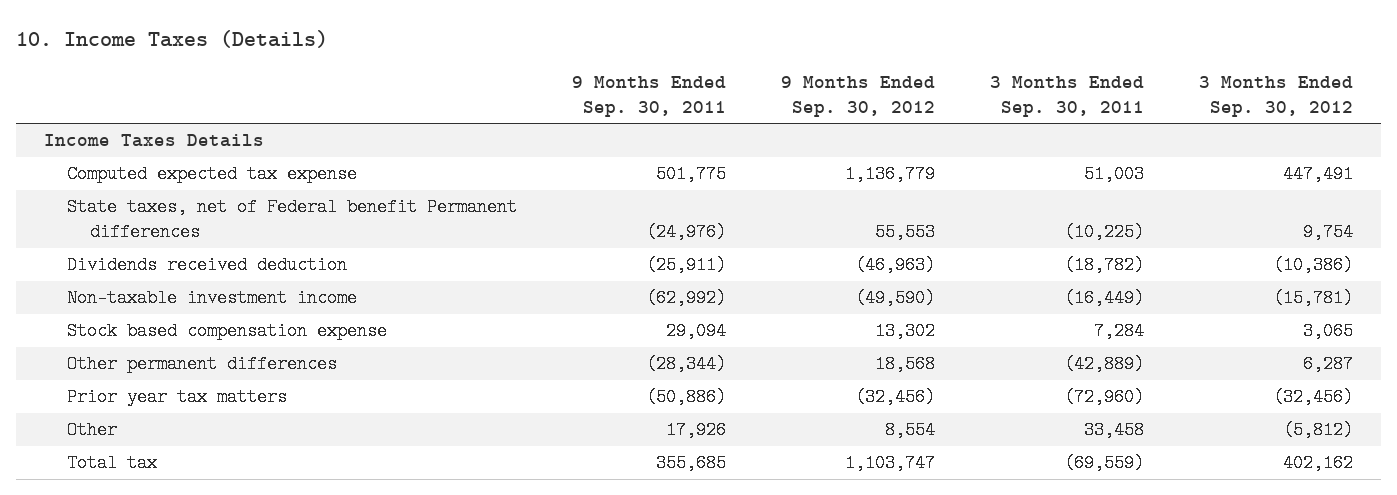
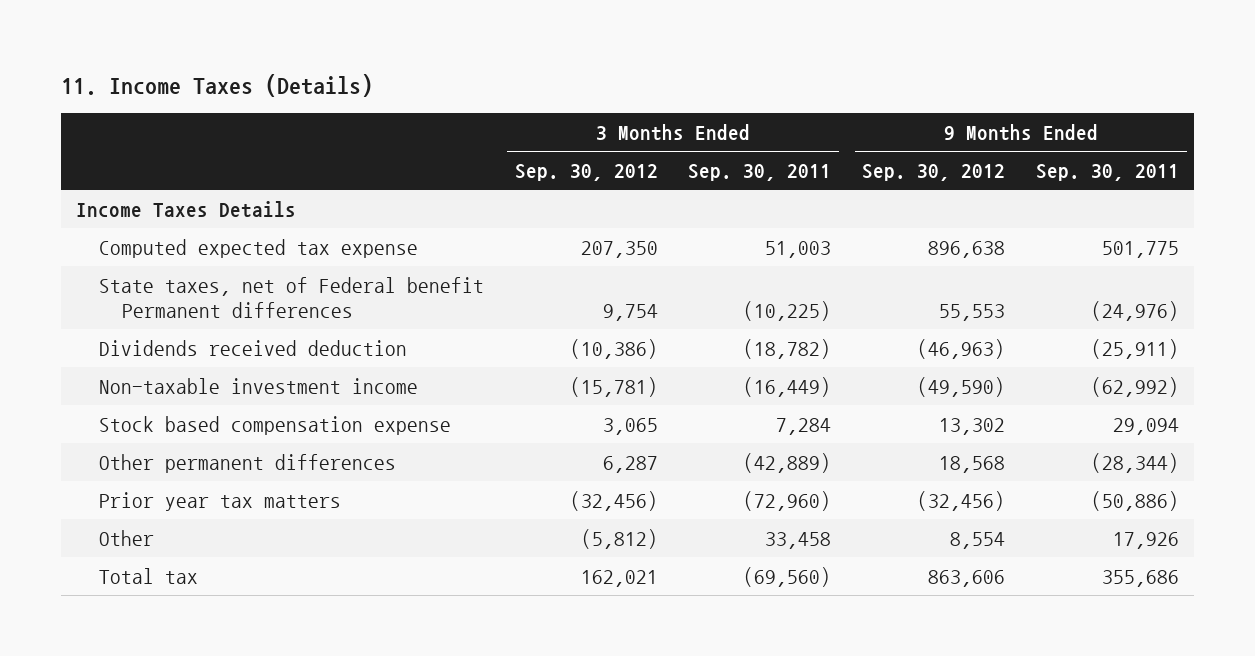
[15,30,328,49] 10. Income Taxes (Details) -> [60,73,373,97] 11. Income Taxes (Details)
[845,165,936,184] 1,136,779 -> [928,240,1006,258] 896,638
[1283,165,1354,184] 447,491 -> [580,240,658,258] 207,350
[655,454,726,473] 355,685 -> [1101,569,1179,587] 355,686
[845,454,936,473] 1,103,747 -> [928,569,1006,587] 863,606
[1064,454,1145,473] (69,559) -> [743,566,832,587] (69,560)
[1283,454,1354,473] 402,162 -> [580,569,658,587] 162,021

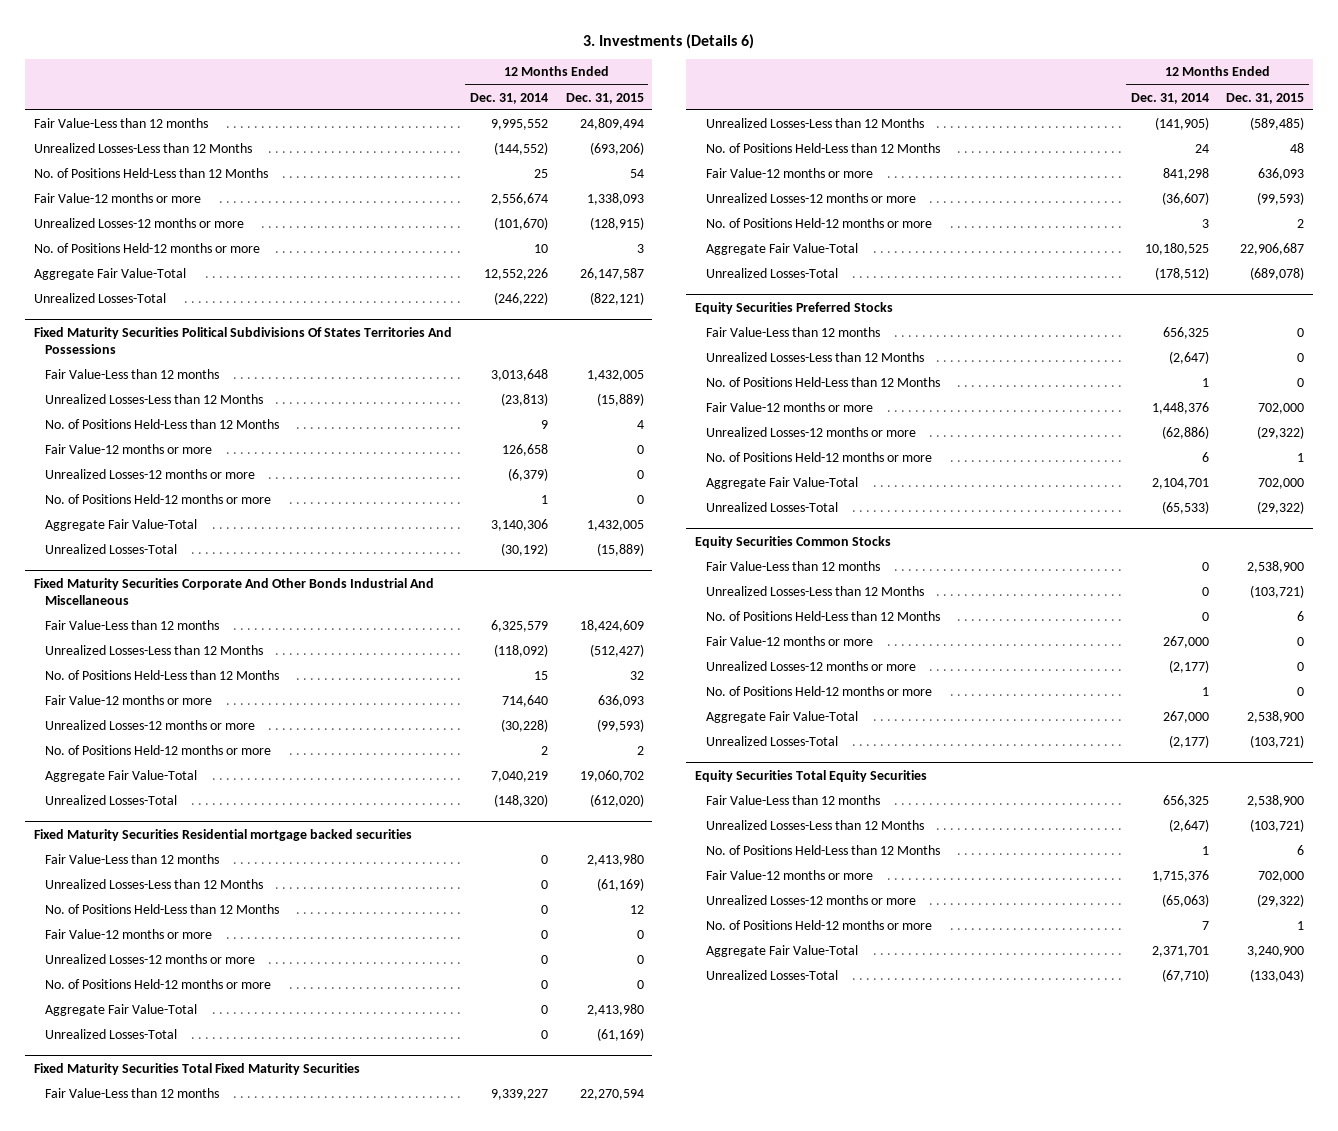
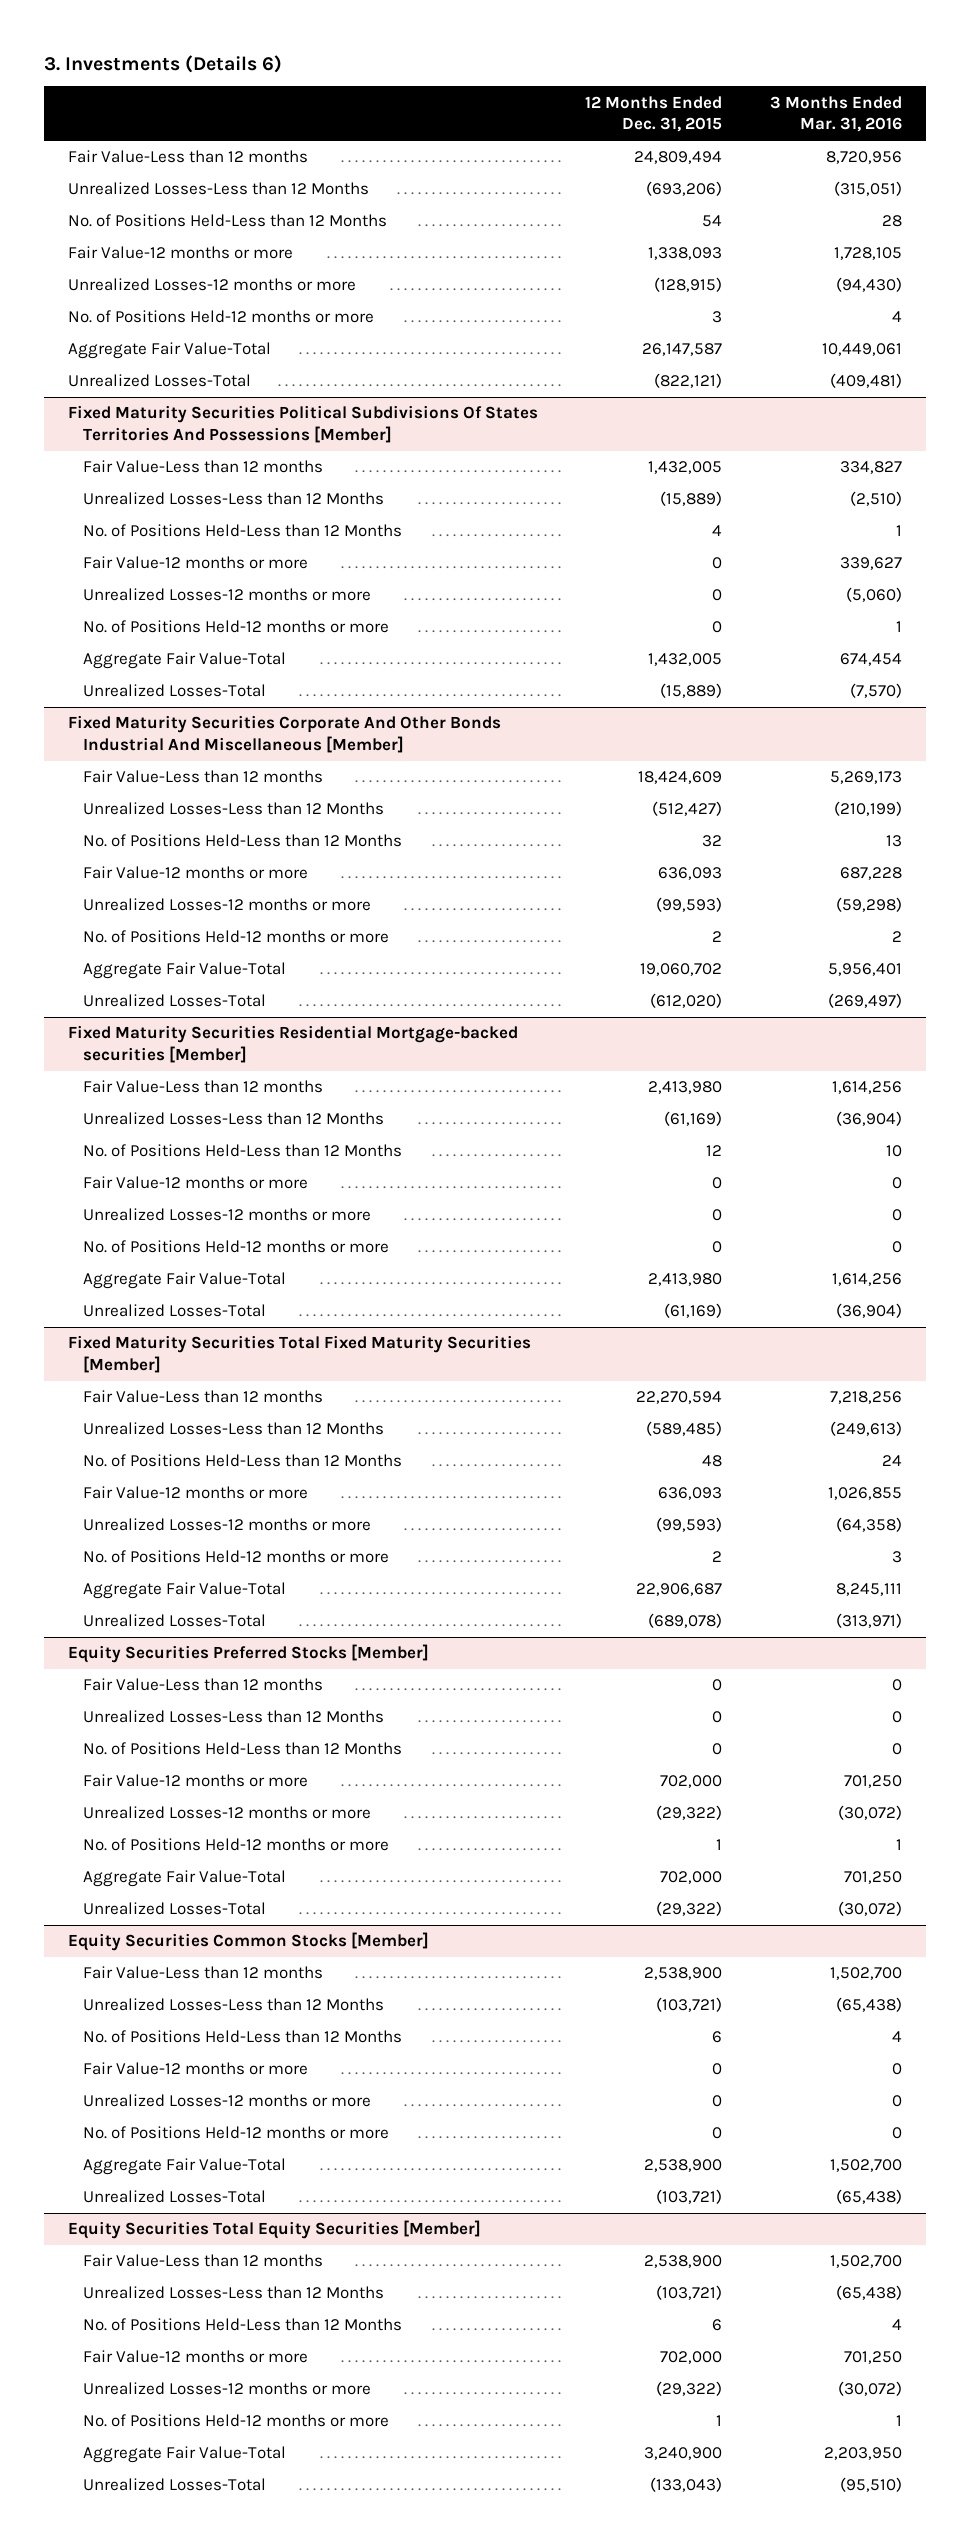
[469,92,548,104] Dec. 31, 2014 -> none
none -> [769,95,902,133] 3 Months Ended Mar. 31, 2016
[33,326,452,355] Fixed Maturity Securities Political Subdivisions Of States Territories And Possessions -> [67,405,538,443] Fixed Maturity Securities Political Subdivisions Of States Territories And Possessions [Member]
[33,577,434,606] Fixed Maturity Securities Corporate And Other Bonds Industrial And Miscellaneous -> [67,715,501,753] Fixed Maturity Securities Corporate And Other Bonds Industrial And Miscellaneous [Member]
[33,828,412,841] Fixed Maturity Securities Residential mortgage backed securities -> [67,1025,518,1063] Fixed Maturity Securities Residential Mortgage-backed securities [Member]
[33,1062,360,1075] Fixed Maturity Securities Total Fixed Maturity Securities -> [67,1335,531,1373] Fixed Maturity Securities Total Fixed Maturity Securities [Member]
[694,301,893,314] Equity Securities Preferred Stocks -> [67,1644,429,1664] Equity Securities Preferred Stocks [Member]
[694,535,891,548] Equity Securities Common Stocks -> [67,1932,429,1952] Equity Securities Common Stocks [Member]
[694,769,927,782] Equity Securities Total Equity Securities -> [67,2220,481,2240] Equity Securities Total Equity Securities [Member]

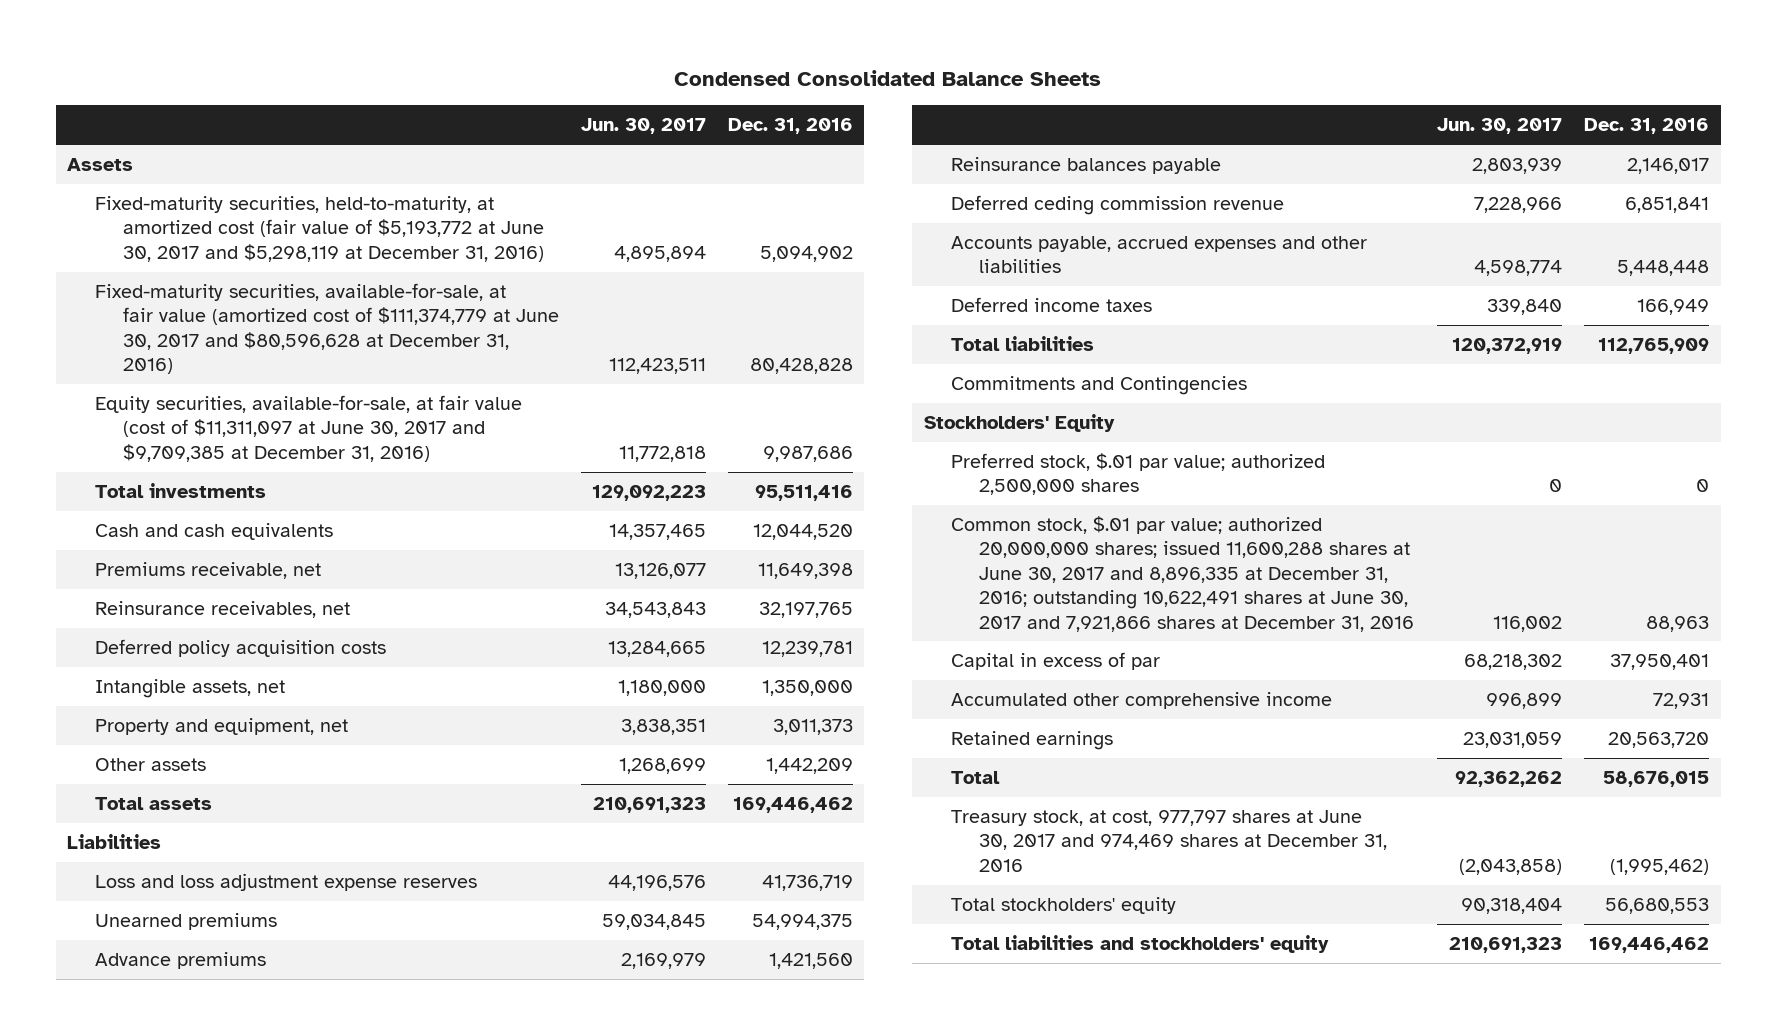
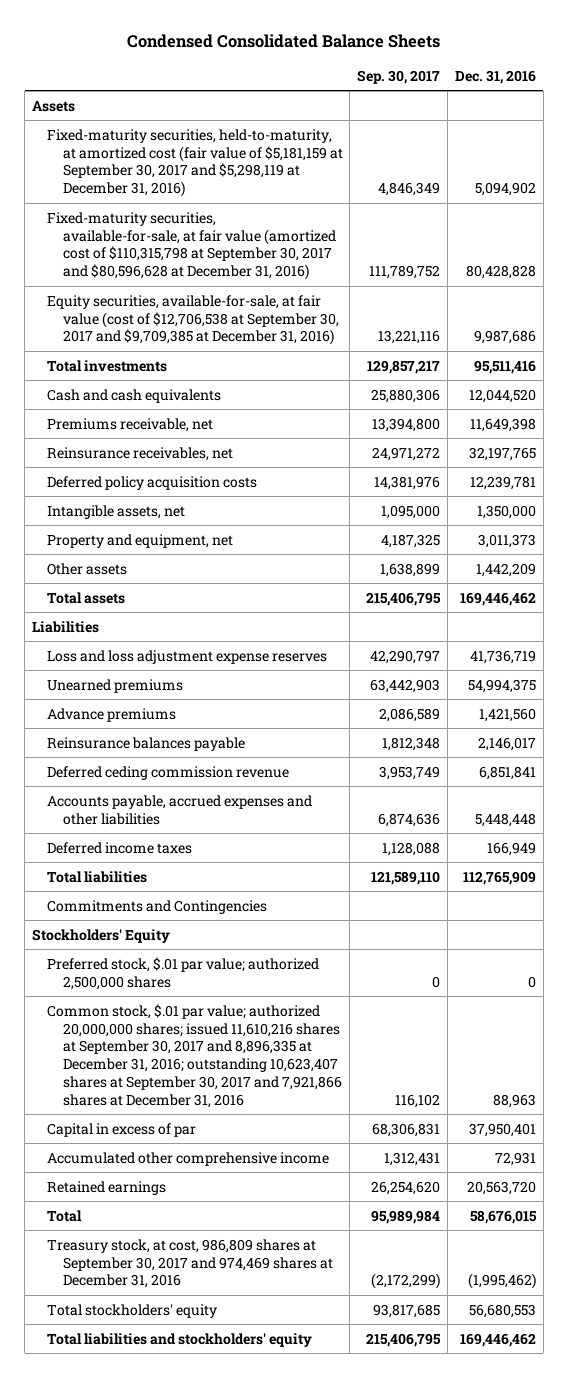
[580,118,706,135] Jun. 30, 2017 -> none
none -> [357,69,441,84] Sep. 30, 2017
[94,195,544,262] Fixed-maturity securities, held-to-maturity, at amortized cost (fair value of $5,193,772 at June 30, 2017 and $5,298,119 at December 31, 2016) -> [47,128,343,198] Fixed-maturity securities, held-to-maturity, at amortized cost (fair value of $5,181,159 at September 30, 2017 and $5,298,119 at December 31, 2016)
[94,282,559,375] Fixed-maturity securities, available-for-sale, at fair value (amortized cost of $111,374,779 at June 30, 2017 and $80,596,628 at December 31, 2016) -> [47,211,336,281] Fixed-maturity securities, available-for-sale, at fair value (amortized cost of $110,315,798 at September 30, 2017 and $80,596,628 at December 31, 2016)
[94,394,522,462] Equity securities, available-for-sale, at fair value (cost of $11,311,097 at June 30, 2017 and $9,709,385 at December 31, 2016) -> [47,294,339,346] Equity securities, available-for-sale, at fair value (cost of $12,706,538 at September 30, 2017 and $9,709,385 at December 31, 2016)
[951,515,1415,632] Common stock, $.01 par value; authorized 20,000,000 shares; issued 11,600,288 shares at June 30, 2017 and 8,896,335 at December 31, 2016; outstanding 10,622,491 shares at June 30, 2017 and 7,921,866 shares at December 31, 2016 -> [47,1003,342,1109] Common stock, $.01 par value; authorized 20,000,000 shares; issued 11,610,216 shares at September 30, 2017 and 8,896,335 at December 31, 2016; outstanding 10,623,407 shares at September 30, 2017 and 7,921,866 shares at December 31, 2016
[951,809,1388,872] Treasury stock, at cost, 977,797 shares at June 30, 2017 and 974,469 shares at December 31, 2016 -> [47,1238,333,1289] Treasury stock, at cost, 986,809 shares at September 30, 2017 and 974,469 shares at December 31, 2016

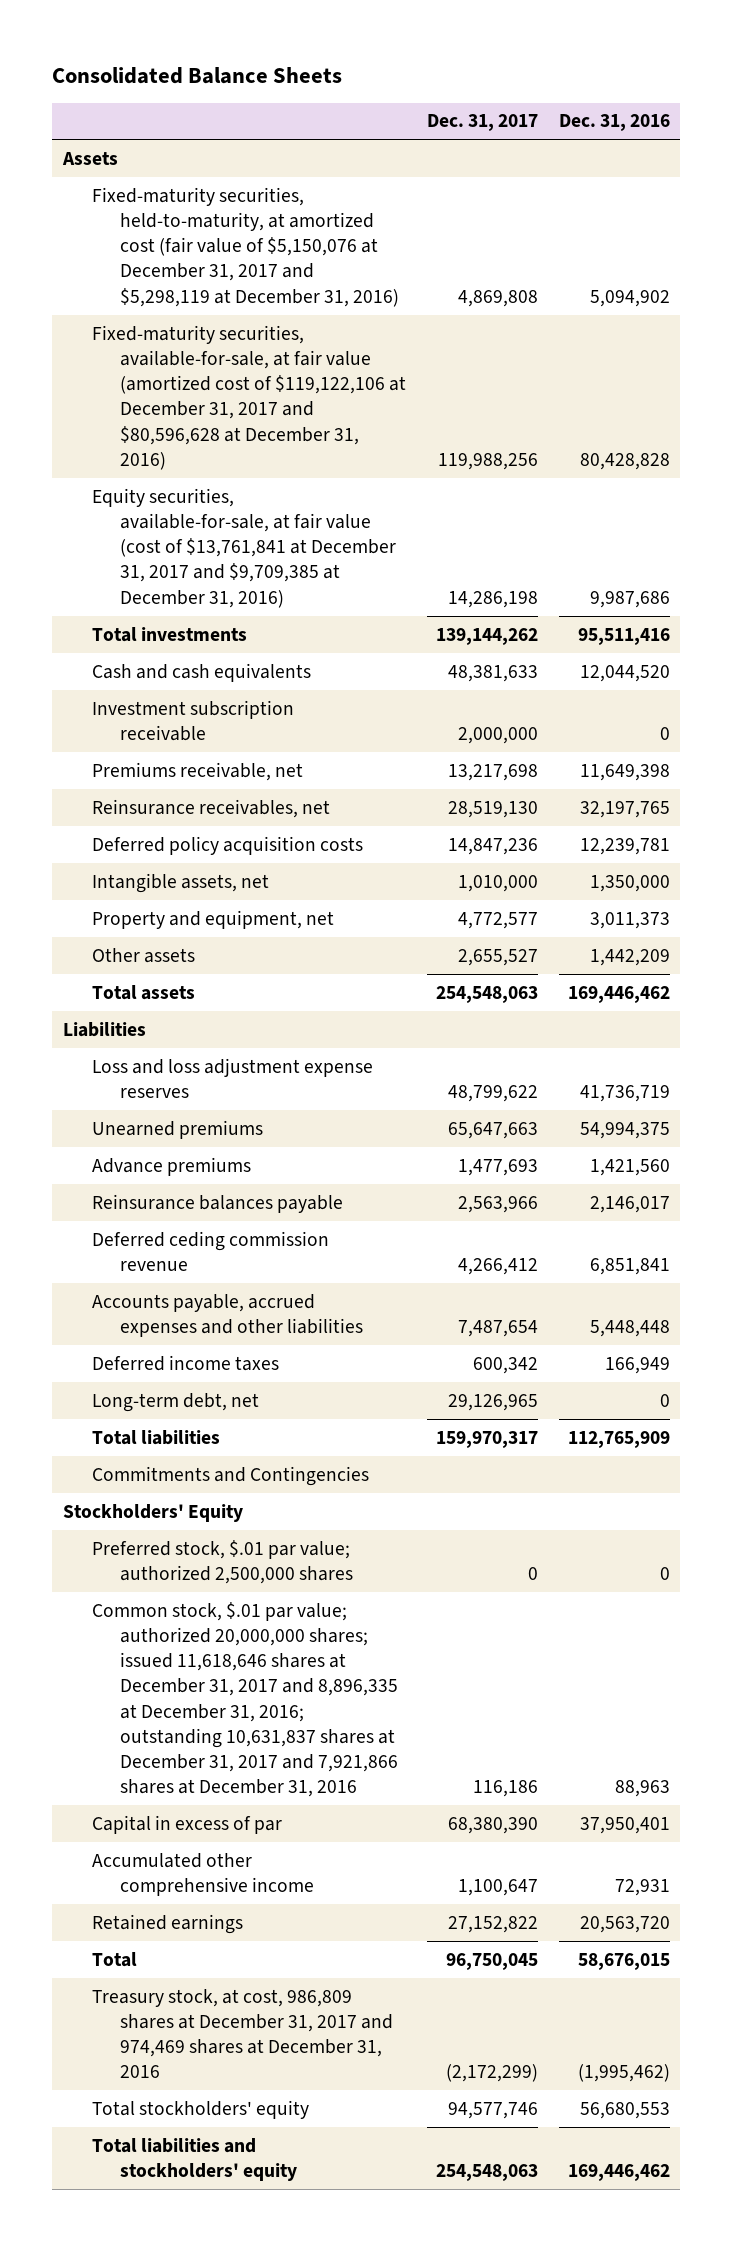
[126,33,440,48] Condensed Consolidated Balance Sheets -> [52,66,343,84] Consolidated Balance Sheets
[357,69,441,84] Sep. 30, 2017 -> none
none -> [427,114,539,132] Dec. 31, 2017
[47,128,343,198] Fixed-maturity securities, held-to-maturity, at amortized cost (fair value of $5,181,159 at September 30, 2017 and $5,298,119 at December 31, 2016) -> [91,186,400,307] Fixed-maturity securities, held-to-maturity, at amortized cost (fair value of $5,150,076 at December 31, 2017 and $5,298,119 at December 31, 2016)
[47,211,336,281] Fixed-maturity securities, available-for-sale, at fair value (amortized cost of $110,315,798 at September 30, 2017 and $80,596,628 at December 31, 2016) -> [91,324,407,470] Fixed-maturity securities, available-for-sale, at fair value (amortized cost of $119,122,106 at December 31, 2017 and $80,596,628 at December 31, 2016)
[47,294,339,346] Equity securities, available-for-sale, at fair value (cost of $12,706,538 at September 30, 2017 and $9,709,385 at December 31, 2016) -> [91,487,397,608] Equity securities, available-for-sale, at fair value (cost of $13,761,841 at December 31, 2017 and $9,709,385 at December 31, 2016)
none -> [91,699,294,742] Investment subscription receivable
none -> [91,1392,259,1412] Long-term debt, net
[47,1003,342,1109] Common stock, $.01 par value; authorized 20,000,000 shares; issued 11,610,216 shares at September 30, 2017 and 8,896,335 at December 31, 2016; outstanding 10,623,407 shares at September 30, 2017 and 7,921,866 shares at December 31, 2016 -> [91,1601,399,1798] Common stock, $.01 par value; authorized 20,000,000 shares; issued 11,618,646 shares at December 31, 2017 and 8,896,335 at December 31, 2016; outstanding 10,631,837 shares at December 31, 2017 and 7,921,866 shares at December 31, 2016
[47,1238,333,1289] Treasury stock, at cost, 986,809 shares at September 30, 2017 and 974,469 shares at December 31, 2016 -> [91,1988,394,2079] Treasury stock, at cost, 986,809 shares at December 31, 2017 and 974,469 shares at December 31, 2016

